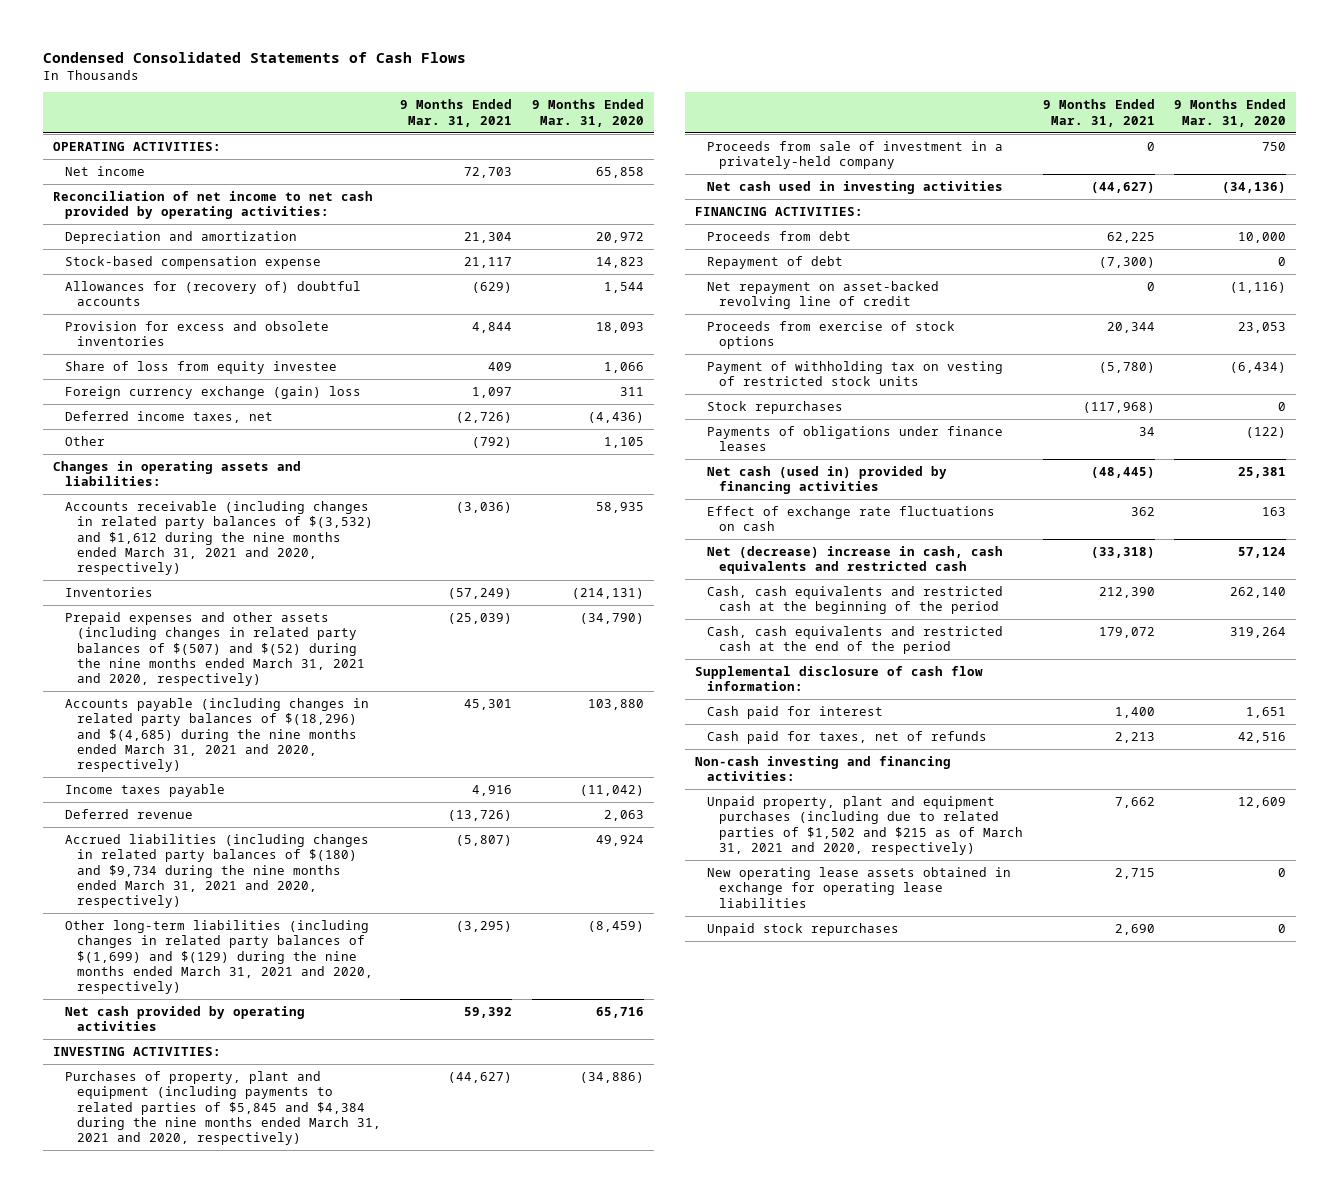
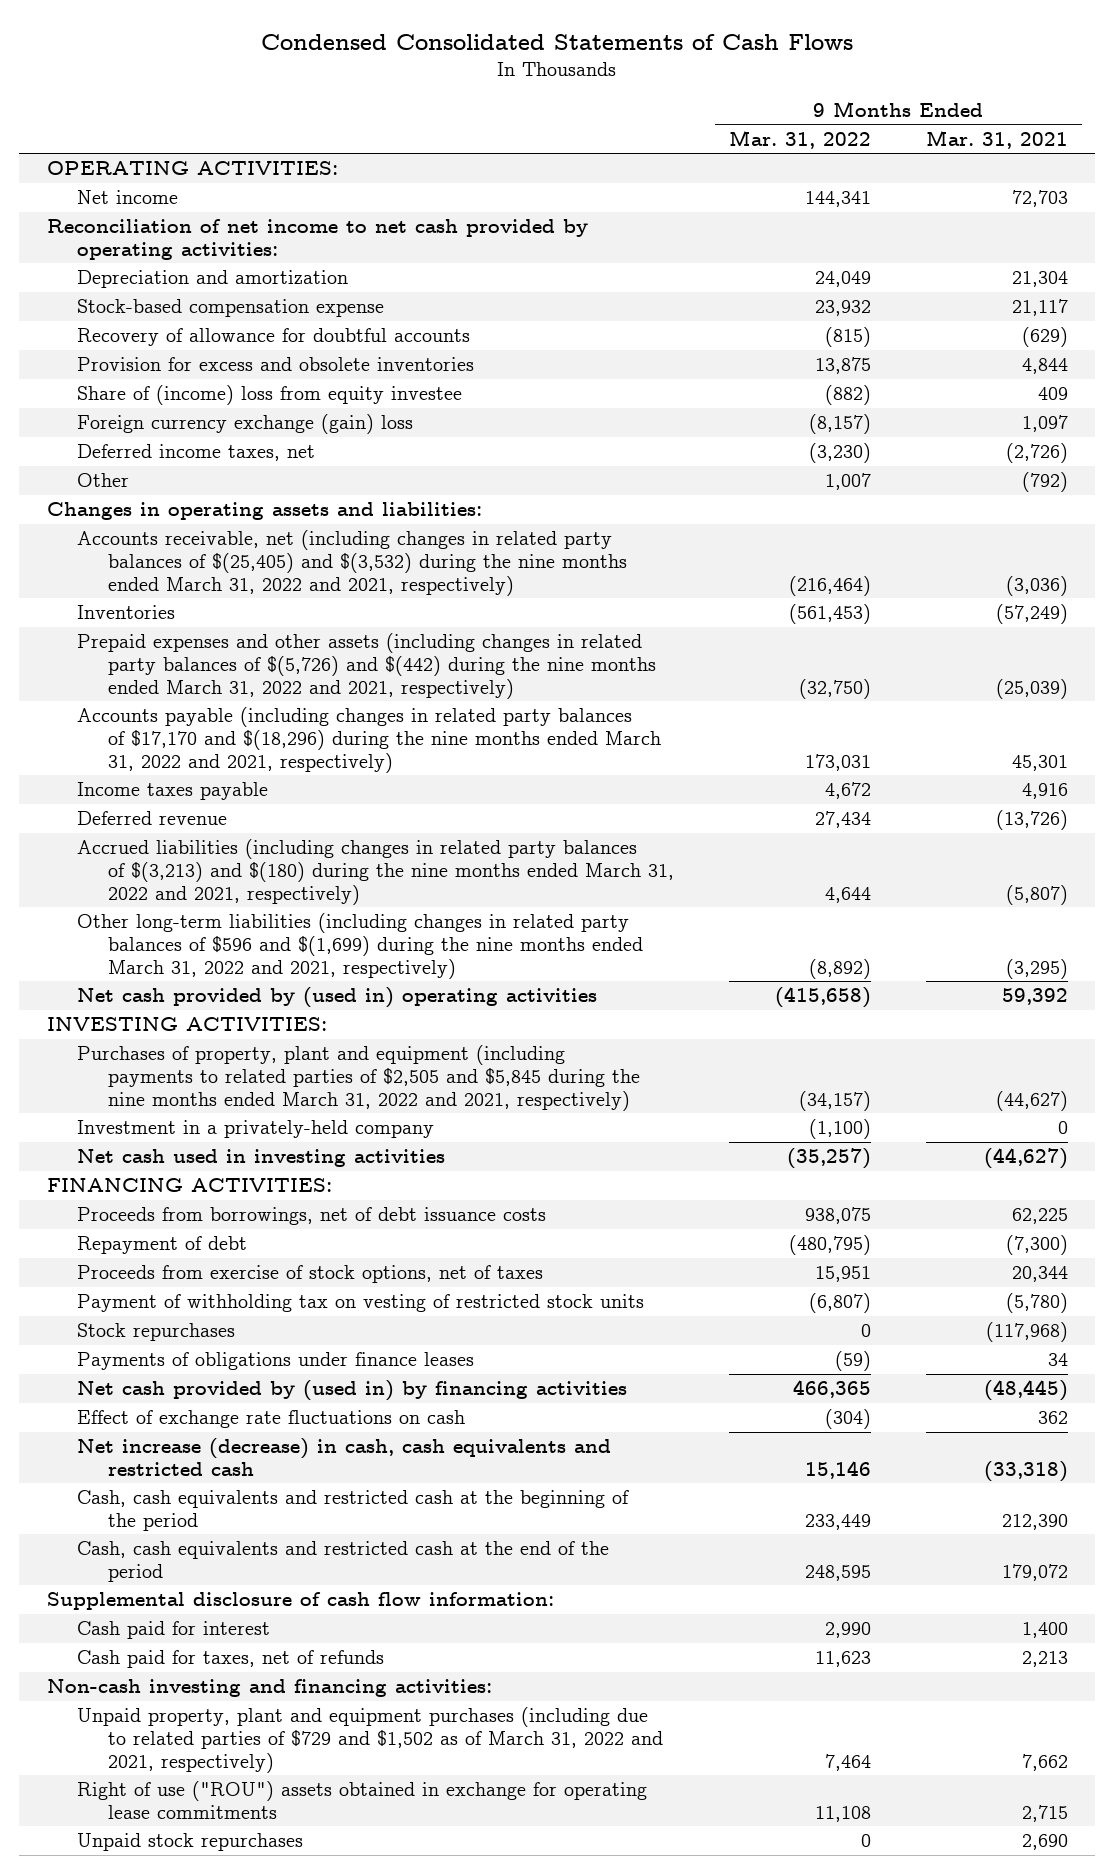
[531,99,644,127] 9 Months Ended Mar. 31, 2020 -> none
none -> [728,129,871,149] Mar. 31, 2022
[64,281,361,307] Allowances for (recovery of) doubtful accounts -> [77,328,471,347] Recovery of allowance for doubtful accounts
[64,361,337,375] Share of loss from equity investee -> [77,385,463,406] Share of (income) loss from equity investee
[64,501,373,576] Accounts receivable (including changes in related party balances of $(3,532) and $1,612 during the nine months ended March 31, 2021 and 2020, respectively) -> [77,530,627,596] Accounts receivable, net (including changes in related party balances of $(25,405) and $(3,532) during the nine months ended March 31, 2022 and 2021, respectively)
[64,612,365,687] Prepaid expenses and other assets (including changes in related party balances of $(507) and $(52) during the nine months ended March 31, 2021 and 2020, respectively) -> [77,633,656,699] Prepaid expenses and other assets (including changes in related party balances of $(5,726) and $(442) during the nine months ended March 31, 2022 and 2021, respectively)
[64,698,369,773] Accounts payable (including changes in related party balances of $(18,296) and $(4,685) during the nine months ended March 31, 2021 and 2020, respectively) -> [77,707,661,773] Accounts payable (including changes in related party balances of $17,170 and $(18,296) during the nine months ended March 31, 2022 and 2021, respectively)
[64,834,369,909] Accrued liabilities (including changes in related party balances of $(180) and $9,734 during the nine months ended March 31, 2021 and 2020, respectively) -> [77,839,674,905] Accrued liabilities (including changes in related party balances of $(3,213) and $(180) during the nine months ended March 31, 2022 and 2021, respectively)
[64,920,373,995] Other long-term liabilities (including changes in related party balances of $(1,699) and $(129) during the nine months ended March 31, 2021 and 2020, respectively) -> [77,913,643,979] Other long-term liabilities (including changes in related party balances of $596 and $(1,699) during the nine months ended March 31, 2022 and 2021, respectively)
[64,1006,305,1032] Net cash provided by operating activities -> [77,987,598,1009] Net cash provided by (used in) operating activities
[64,1071,381,1146] Purchases of property, plant and equipment (including payments to related parties of $5,845 and $4,384 during the nine months ended March 31, 2021 and 2020, respectively) -> [77,1045,640,1111] Purchases of property, plant and equipment (including payments to related parties of $2,505 and $5,845 during the nine months ended March 31, 2022 and 2021, respectively)
[707,141,1004,170] Proceeds from sale of investment in a privately-held company -> [77,1120,435,1139] Investment in a privately-held company
[707,231,852,242] Proceeds from debt -> [77,1207,547,1226] Proceeds from borrowings, net of debt issuance costs
[707,281,940,310] Net repayment on asset-backed revolving line of credit -> none
[707,321,956,350] Proceeds from exercise of stock options -> [77,1265,544,1284] Proceeds from exercise of stock options, net of taxes
[707,466,948,495] Net cash (used in) provided by financing activities -> [77,1380,628,1402] Net cash provided by (used in) by financing activities
[707,546,1004,575] Net (decrease) increase in cash, cash equivalents and restricted cash -> [77,1438,612,1476] Net increase (decrease) in cash, cash equivalents and restricted cash
[707,796,1024,855] Unpaid property, plant and equipment purchases (including due to related parties of $1,502 and $215 as of March 31, 2021 and 2020, respectively) -> [77,1707,663,1773] Unpaid property, plant and equipment purchases (including due to related parties of $729 and $1,502 as of March 31, 2022 and 2021, respectively)
[707,867,1012,908] New operating lease assets obtained in exchange for operating lease liabilities -> [77,1781,648,1819] Right of use ("ROU") assets obtained in exchange for operating lease commitments

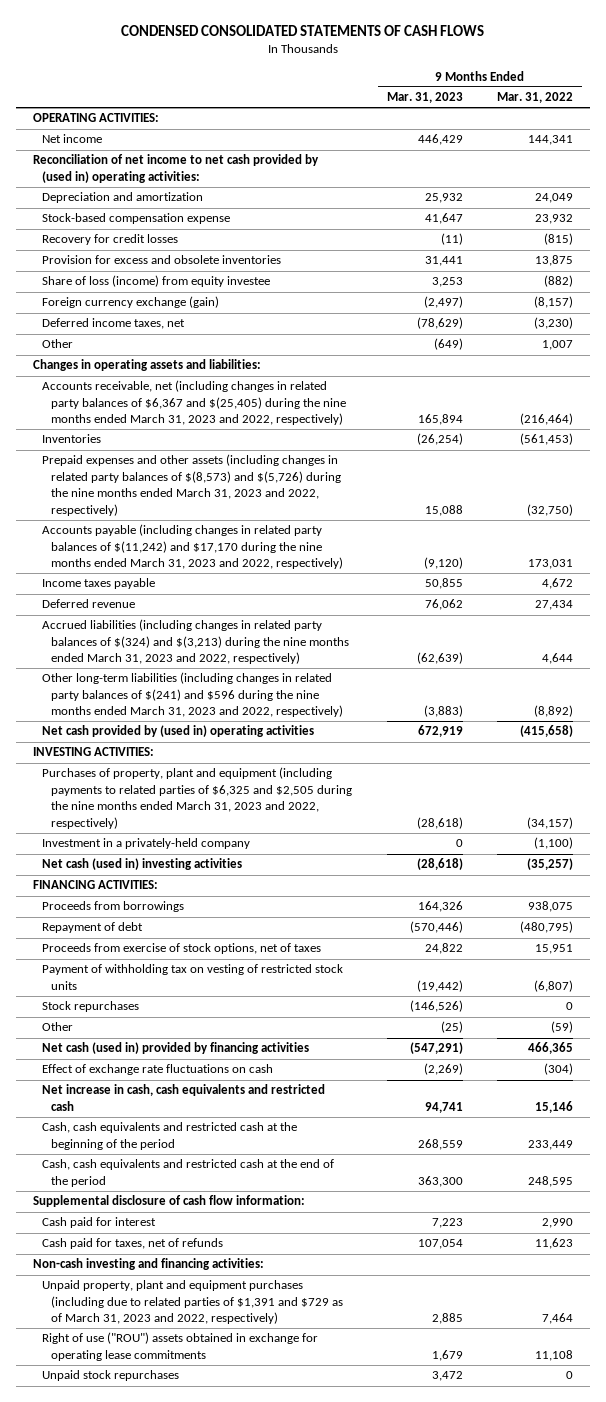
[261,33,854,50] Condensed Consolidated Statements of Cash Flows -> [121,24,485,36] CONDENSED CONSOLIDATED STATEMENTS OF CASH FLOWS
[925,129,1068,149] Mar. 31, 2021 -> none
none -> [386,92,463,104] Mar. 31, 2023
[46,219,588,260] Reconciliation of net income to net cash provided by operating activities: -> [32,154,319,183] Reconciliation of net income to net cash provided by (used in) operating activities:
[77,328,471,347] Recovery of allowance for doubtful accounts -> [42,234,179,246] Recovery for credit losses
[77,385,463,406] Share of (income) loss from equity investee -> [42,275,271,288] Share of loss (income) from equity investee
[77,414,414,435] Foreign currency exchange (gain) loss -> [42,296,220,309] Foreign currency exchange (gain)
[77,530,627,596] Accounts receivable, net (including changes in related party balances of $(25,405) and $(3,532) during the nine months ended March 31, 2022 and 2021, respectively) -> [42,380,347,426] Accounts receivable, net (including changes in related party balances of $6,367 and $(25,405) during the nine months ended March 31, 2023 and 2022, respectively)
[77,633,656,699] Prepaid expenses and other assets (including changes in related party balances of $(5,726) and $(442) during the nine months ended March 31, 2022 and 2021, respectively) -> [42,454,342,516] Prepaid expenses and other assets (including changes in related party balances of $(8,573) and $(5,726) during the nine months ended March 31, 2023 and 2022, respectively)
[77,707,661,773] Accounts payable (including changes in related party balances of $17,170 and $(18,296) during the nine months ended March 31, 2022 and 2021, respectively) -> [42,524,344,570] Accounts payable (including changes in related party balances of $(11,242) and $17,170 during the nine months ended March 31, 2023 and 2022, respectively)
[77,839,674,905] Accrued liabilities (including changes in related party balances of $(3,213) and $(180) during the nine months ended March 31, 2022 and 2021, respectively) -> [42,619,350,665] Accrued liabilities (including changes in related party balances of $(324) and $(3,213) during the nine months ended March 31, 2023 and 2022, respectively)
[77,913,643,979] Other long-term liabilities (including changes in related party balances of $596 and $(1,699) during the nine months ended March 31, 2022 and 2021, respectively) -> [42,672,344,718] Other long-term liabilities (including changes in related party balances of $(241) and $596 during the nine months ended March 31, 2023 and 2022, respectively)
[77,1045,640,1111] Purchases of property, plant and equipment (including payments to related parties of $2,505 and $5,845 during the nine months ended March 31, 2022 and 2021, respectively) -> [42,767,353,829] Purchases of property, plant and equipment (including payments to related parties of $6,325 and $2,505 during the nine months ended March 31, 2023 and 2022, respectively)
[77,1149,446,1168] Net cash used in investing activities -> [42,858,243,871] Net cash (used in) investing activities
[77,1207,547,1226] Proceeds from borrowings, net of debt issuance costs -> [42,901,185,913] Proceeds from borrowings
[77,1352,475,1371] Payments of obligations under finance leases -> none
none -> [42,1022,74,1032] Other
[77,1380,628,1402] Net cash provided by (used in) by financing activities -> [42,1042,310,1055] Net cash (used in) provided by financing activities
[77,1438,612,1476] Net increase (decrease) in cash, cash equivalents and restricted cash -> [42,1084,326,1111] Net increase in cash, cash equivalents and restricted cash
[77,1707,663,1773] Unpaid property, plant and equipment purchases (including due to related parties of $729 and $1,502 as of March 31, 2022 and 2021, respectively) -> [42,1280,344,1325] Unpaid property, plant and equipment purchases (including due to related parties of $1,391 and $729 as of March 31, 2023 and 2022, respectively)

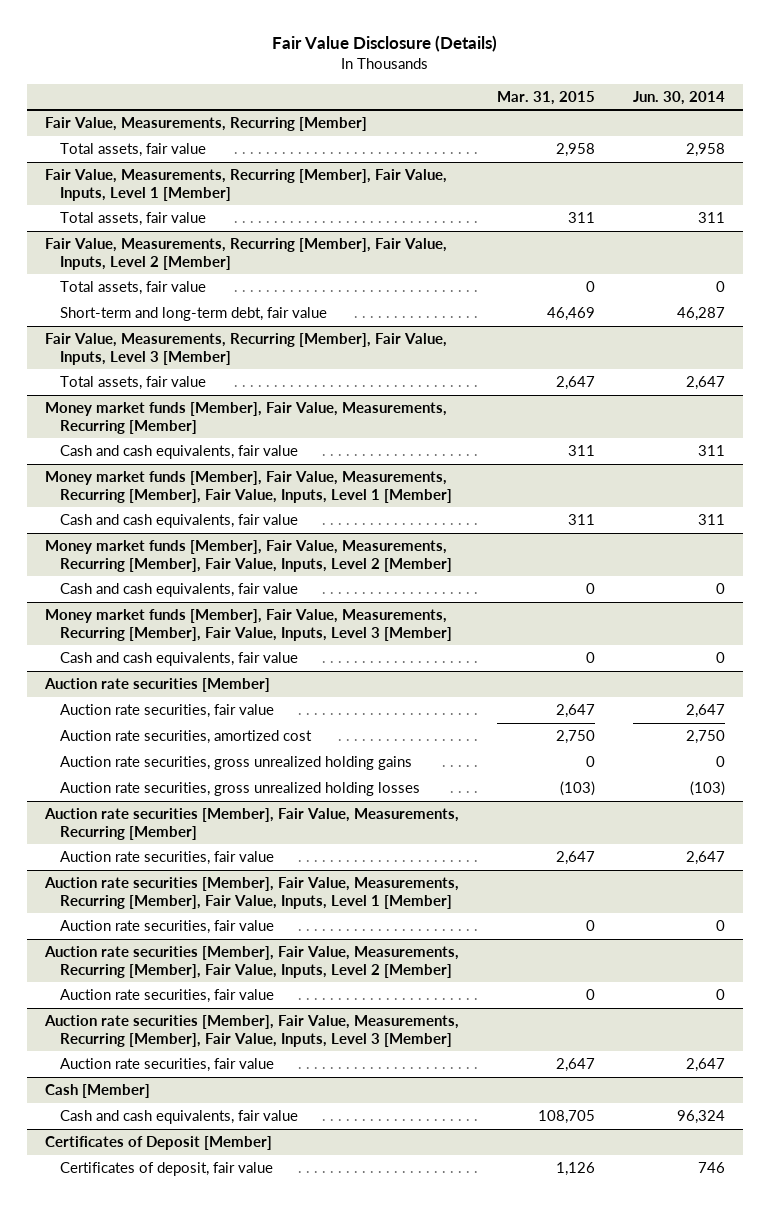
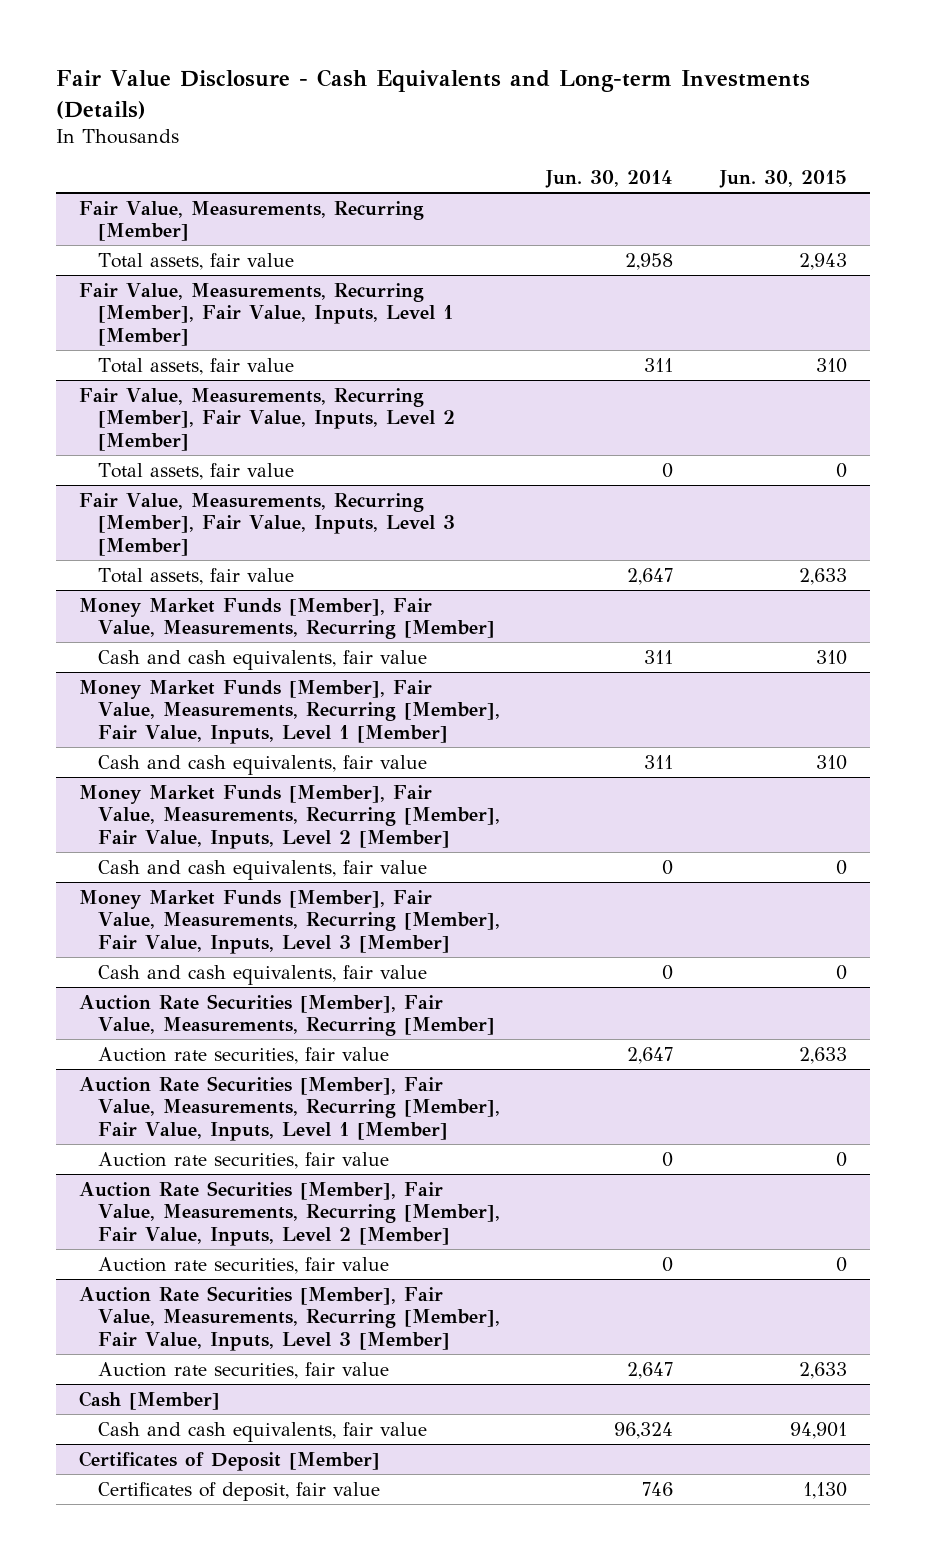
[271,35,497,53] Fair Value Disclosure (Details) -> [55,69,810,119] Fair Value Disclosure - Cash Equivalents and Long-term Investments (Details)
[496,90,595,105] Mar. 31, 2015 -> none
none -> [718,170,847,189] Jun. 30, 2015
[60,307,328,322] Short-term and long-term debt, fair value -> none
[45,402,448,434] Money market funds [Member], Fair Value, Measurements, Recurring [Member] -> [79,597,495,640] Money Market Funds [Member], Fair Value, Measurements, Recurring [Member]
[45,471,453,503] Money market funds [Member], Fair Value, Measurements, Recurring [Member], Fair Value, Inputs, Level 1 [Member] -> [79,679,500,744] Money Market Funds [Member], Fair Value, Measurements, Recurring [Member], Fair Value, Inputs, Level 1 [Member]
[45,540,453,572] Money market funds [Member], Fair Value, Measurements, Recurring [Member], Fair Value, Inputs, Level 2 [Member] -> [79,784,500,849] Money Market Funds [Member], Fair Value, Measurements, Recurring [Member], Fair Value, Inputs, Level 2 [Member]
[45,609,453,641] Money market funds [Member], Fair Value, Measurements, Recurring [Member], Fair Value, Inputs, Level 3 [Member] -> [79,889,500,954] Money Market Funds [Member], Fair Value, Measurements, Recurring [Member], Fair Value, Inputs, Level 3 [Member]
[44,678,271,693] Auction rate securities [Member] -> none
[60,704,275,719] Auction rate securities, fair value -> none
[60,730,313,745] Auction rate securities, amortized cost -> none
[60,756,413,771] Auction rate securities, gross unrealized holding gains -> none
[60,782,421,797] Auction rate securities, gross unrealized holding losses -> none
[44,808,460,840] Auction rate securities [Member], Fair Value, Measurements, Recurring [Member] -> [79,993,495,1037] Auction Rate Securities [Member], Fair Value, Measurements, Recurring [Member]
[44,877,460,909] Auction rate securities [Member], Fair Value, Measurements, Recurring [Member], Fair Value, Inputs, Level 1 [Member] -> [79,1075,500,1141] Auction Rate Securities [Member], Fair Value, Measurements, Recurring [Member], Fair Value, Inputs, Level 1 [Member]
[44,946,460,978] Auction rate securities [Member], Fair Value, Measurements, Recurring [Member], Fair Value, Inputs, Level 2 [Member] -> [79,1180,500,1246] Auction Rate Securities [Member], Fair Value, Measurements, Recurring [Member], Fair Value, Inputs, Level 2 [Member]
[44,1015,460,1047] Auction rate securities [Member], Fair Value, Measurements, Recurring [Member], Fair Value, Inputs, Level 3 [Member] -> [79,1285,500,1351] Auction Rate Securities [Member], Fair Value, Measurements, Recurring [Member], Fair Value, Inputs, Level 3 [Member]

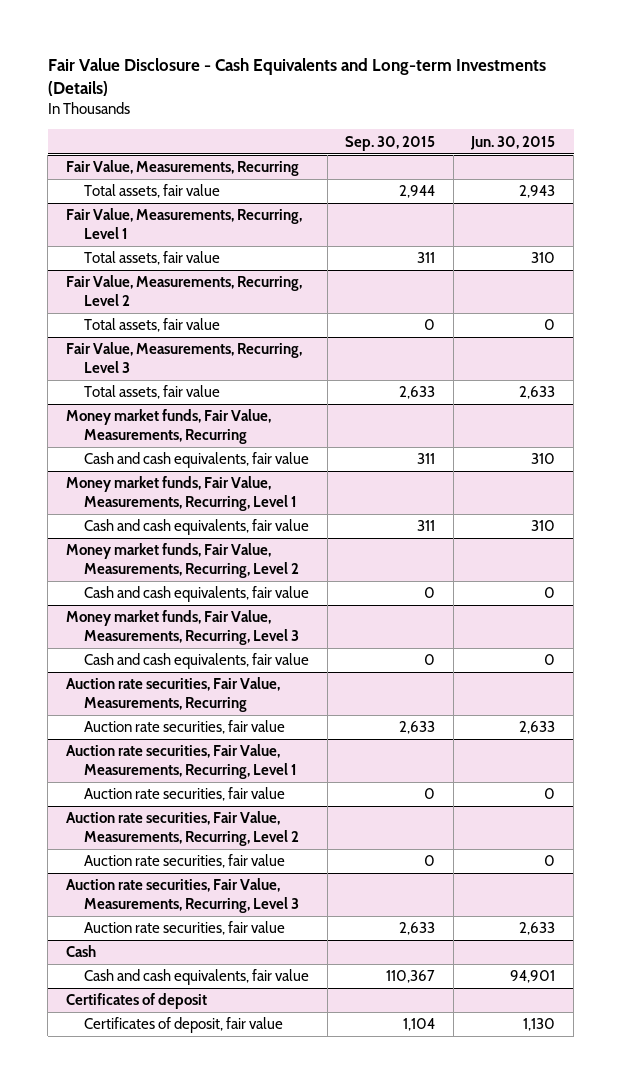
[545,170,674,189] Jun. 30, 2014 -> none
none -> [345,135,436,151] Sep. 30, 2015
[79,200,425,242] Fair Value, Measurements, Recurring [Member] -> [65,160,299,177] Fair Value, Measurements, Recurring
[79,282,453,346] Fair Value, Measurements, Recurring [Member], Fair Value, Inputs, Level 1 [Member] -> [65,208,302,240] Fair Value, Measurements, Recurring, Level 1
[79,387,455,451] Fair Value, Measurements, Recurring [Member], Fair Value, Inputs, Level 2 [Member] -> [65,275,302,307] Fair Value, Measurements, Recurring, Level 2
[79,492,455,556] Fair Value, Measurements, Recurring [Member], Fair Value, Inputs, Level 3 [Member] -> [65,342,302,374] Fair Value, Measurements, Recurring, Level 3
[79,597,495,640] Money Market Funds [Member], Fair Value, Measurements, Recurring [Member] -> [65,409,271,445] Money market funds, Fair Value, Measurements, Recurring
[79,679,500,744] Money Market Funds [Member], Fair Value, Measurements, Recurring [Member], Fair Value, Inputs, Level 1 [Member] -> [65,476,297,512] Money market funds, Fair Value, Measurements, Recurring, Level 1
[79,784,500,849] Money Market Funds [Member], Fair Value, Measurements, Recurring [Member], Fair Value, Inputs, Level 2 [Member] -> [65,543,299,579] Money market funds, Fair Value, Measurements, Recurring, Level 2
[79,889,500,954] Money Market Funds [Member], Fair Value, Measurements, Recurring [Member], Fair Value, Inputs, Level 3 [Member] -> [65,610,299,646] Money market funds, Fair Value, Measurements, Recurring, Level 3
[79,993,495,1037] Auction Rate Securities [Member], Fair Value, Measurements, Recurring [Member] -> [65,677,280,713] Auction rate securities, Fair Value, Measurements, Recurring
[79,1075,500,1141] Auction Rate Securities [Member], Fair Value, Measurements, Recurring [Member], Fair Value, Inputs, Level 1 [Member] -> [65,744,297,780] Auction rate securities, Fair Value, Measurements, Recurring, Level 1
[79,1180,500,1246] Auction Rate Securities [Member], Fair Value, Measurements, Recurring [Member], Fair Value, Inputs, Level 2 [Member] -> [65,811,299,847] Auction rate securities, Fair Value, Measurements, Recurring, Level 2
[79,1285,500,1351] Auction Rate Securities [Member], Fair Value, Measurements, Recurring [Member], Fair Value, Inputs, Level 3 [Member] -> [65,878,299,914] Auction rate securities, Fair Value, Measurements, Recurring, Level 3
[79,1390,221,1410] Cash [Member] -> [65,945,96,958] Cash
[79,1450,381,1471] Certificates of Deposit [Member] -> [65,993,207,1010] Certificates of deposit

